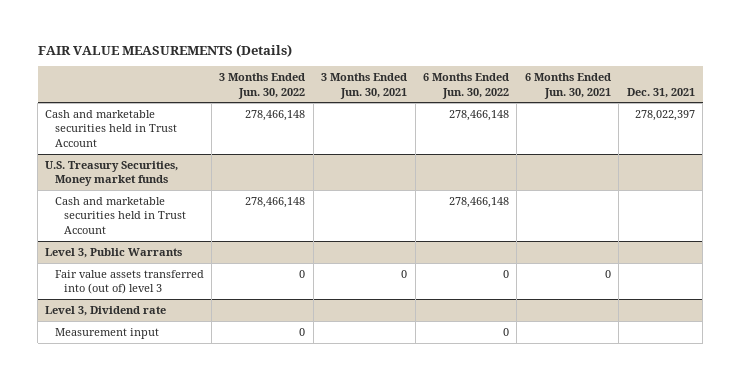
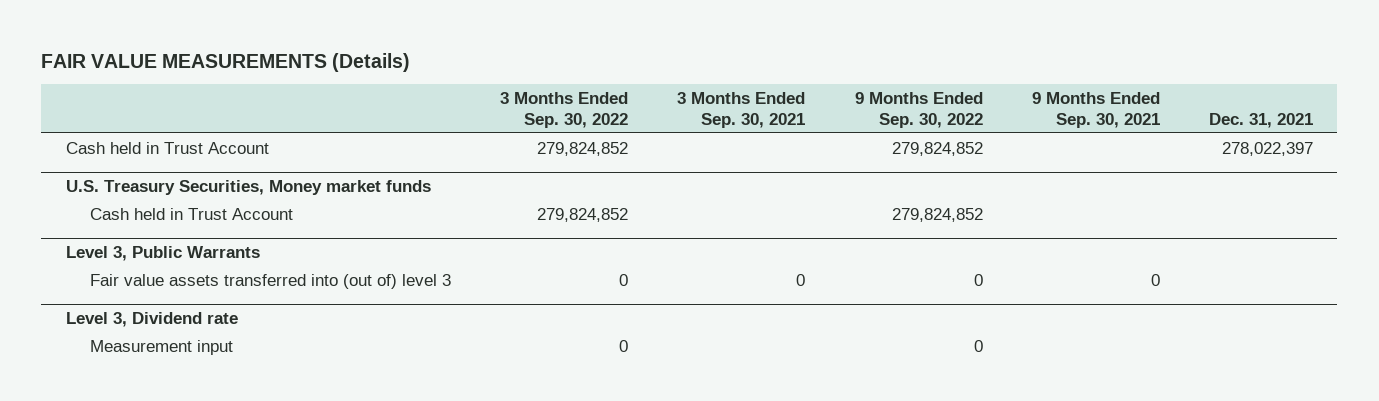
[219,73,306,99] 3 Months Ended Jun. 30, 2022 -> none
[321,73,408,99] 3 Months Ended Jun. 30, 2021 -> none
[423,73,510,99] 6 Months Ended Jun. 30, 2022 -> none
[524,73,611,99] 6 Months Ended Jun. 30, 2021 -> none
none -> [500,92,629,128] 3 Months Ended Sep. 30, 2022
none -> [677,92,806,128] 3 Months Ended Sep. 30, 2021
none -> [854,92,983,128] 9 Months Ended Sep. 30, 2022
none -> [1031,92,1160,128] 9 Months Ended Sep. 30, 2021
[45,109,177,147] Cash and marketable securities held in Trust Account -> [66,141,270,154] Cash held in Trust Account
[54,196,186,234] Cash and marketable securities held in Trust Account -> [90,207,294,220] Cash held in Trust Account

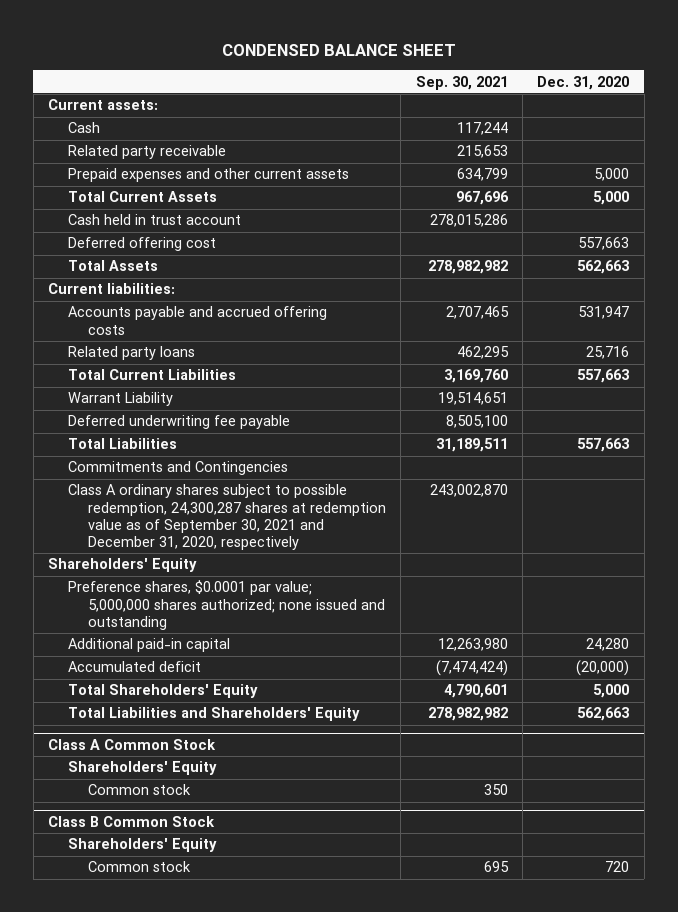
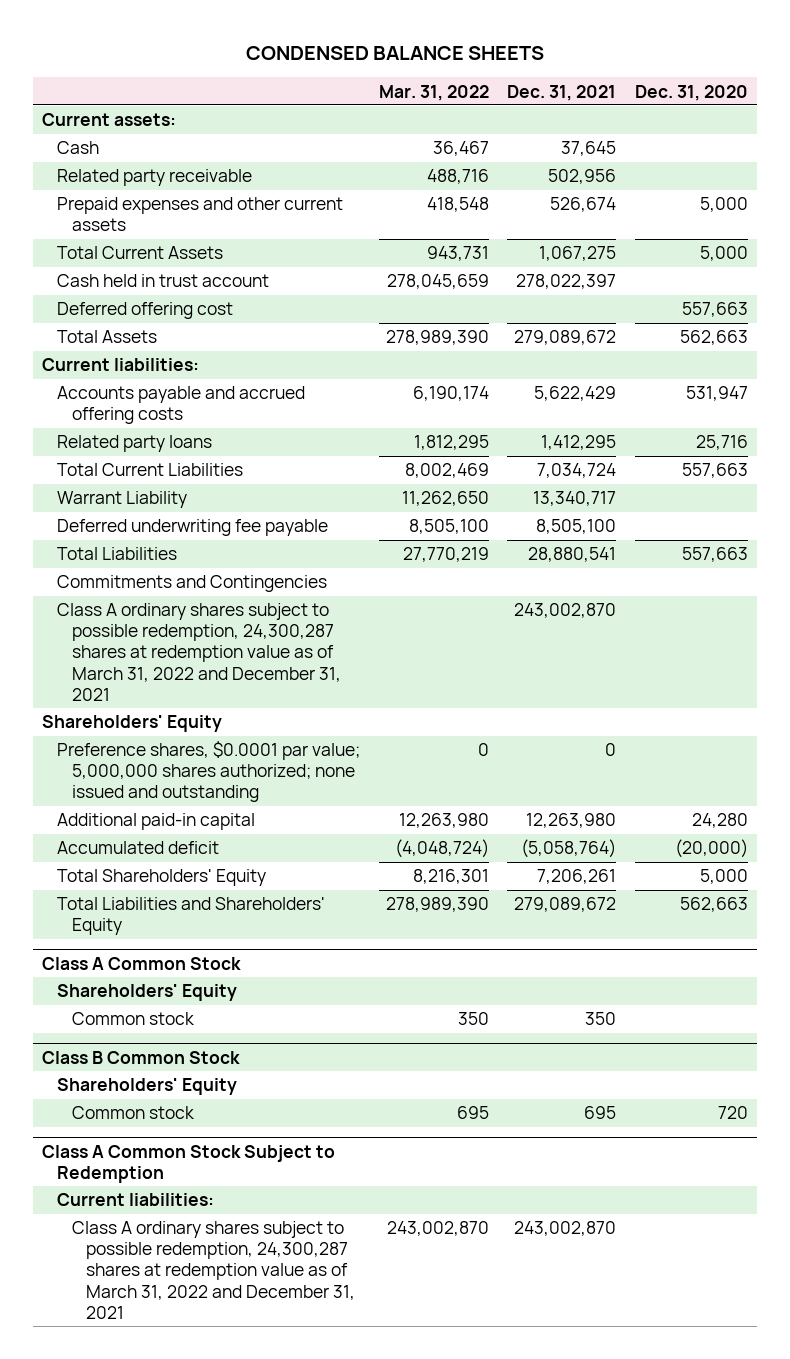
[221,43,456,56] CONDENSED BALANCE SHEET -> [246,45,545,60] CONDENSED BALANCE SHEETS
[415,75,508,90] Sep. 30, 2021 -> none
none -> [378,84,489,101] Mar. 31, 2022
none -> [507,84,617,101] Dec. 31, 2021
[68,484,386,550] Class A ordinary shares subject to possible redemption, 24,300,287 shares at redemption value as of September 30, 2021 and December 31, 2020, respectively -> [56,603,341,701] Class A ordinary shares subject to possible redemption, 24,300,287 shares at redemption value as of March 31, 2022 and December 31, 2021
none -> [42,1144,336,1183] Class A Common Stock Subject to Redemption
none -> [56,1193,214,1207] Current liabilities:
none -> [71,1221,356,1319] Class A ordinary shares subject to possible redemption, 24,300,287 shares at redemption value as of March 31, 2022 and December 31, 2021

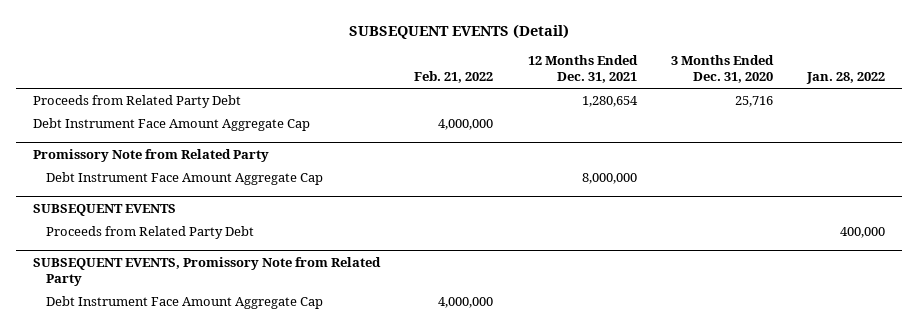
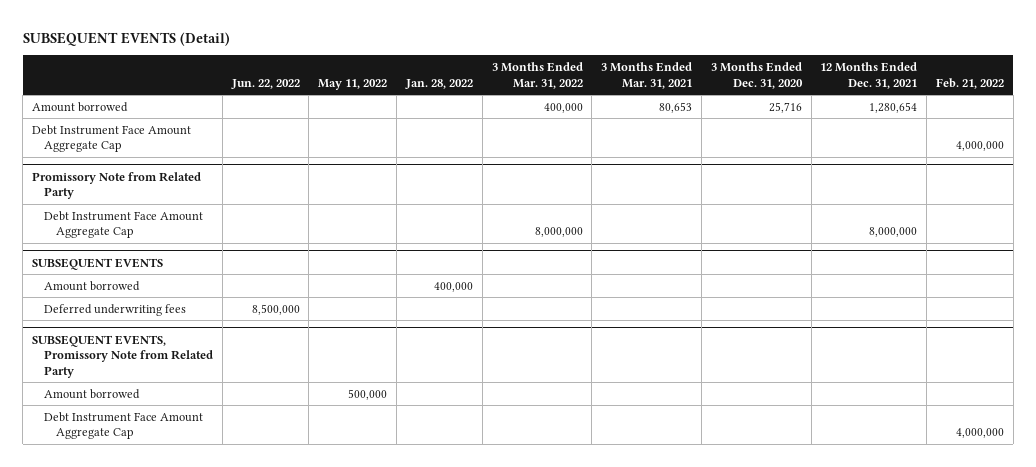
none -> [230,78,300,89] Jun. 22, 2022
none -> [318,78,388,90] May 11, 2022
none -> [491,62,583,89] 3 Months Ended Mar. 31, 2022
none -> [601,62,693,89] 3 Months Ended Mar. 31, 2021
[33,95,242,109] Proceeds from Related Party Debt -> [32,101,129,112] Amount borrowed
[46,226,255,240] Proceeds from Related Party Debt -> [44,280,141,291] Amount borrowed
none -> [44,303,187,316] Deferred underwriting fees
none -> [44,388,141,399] Amount borrowed

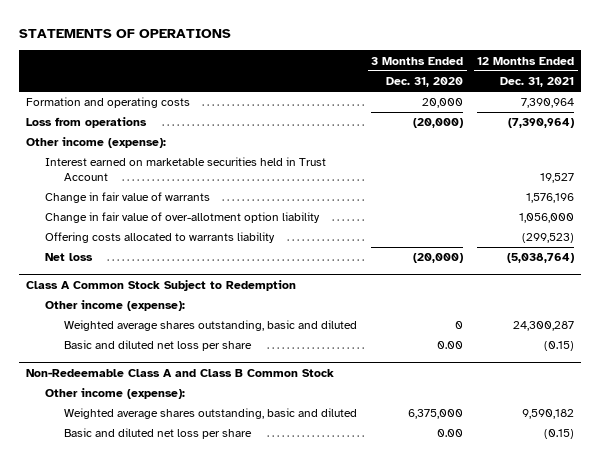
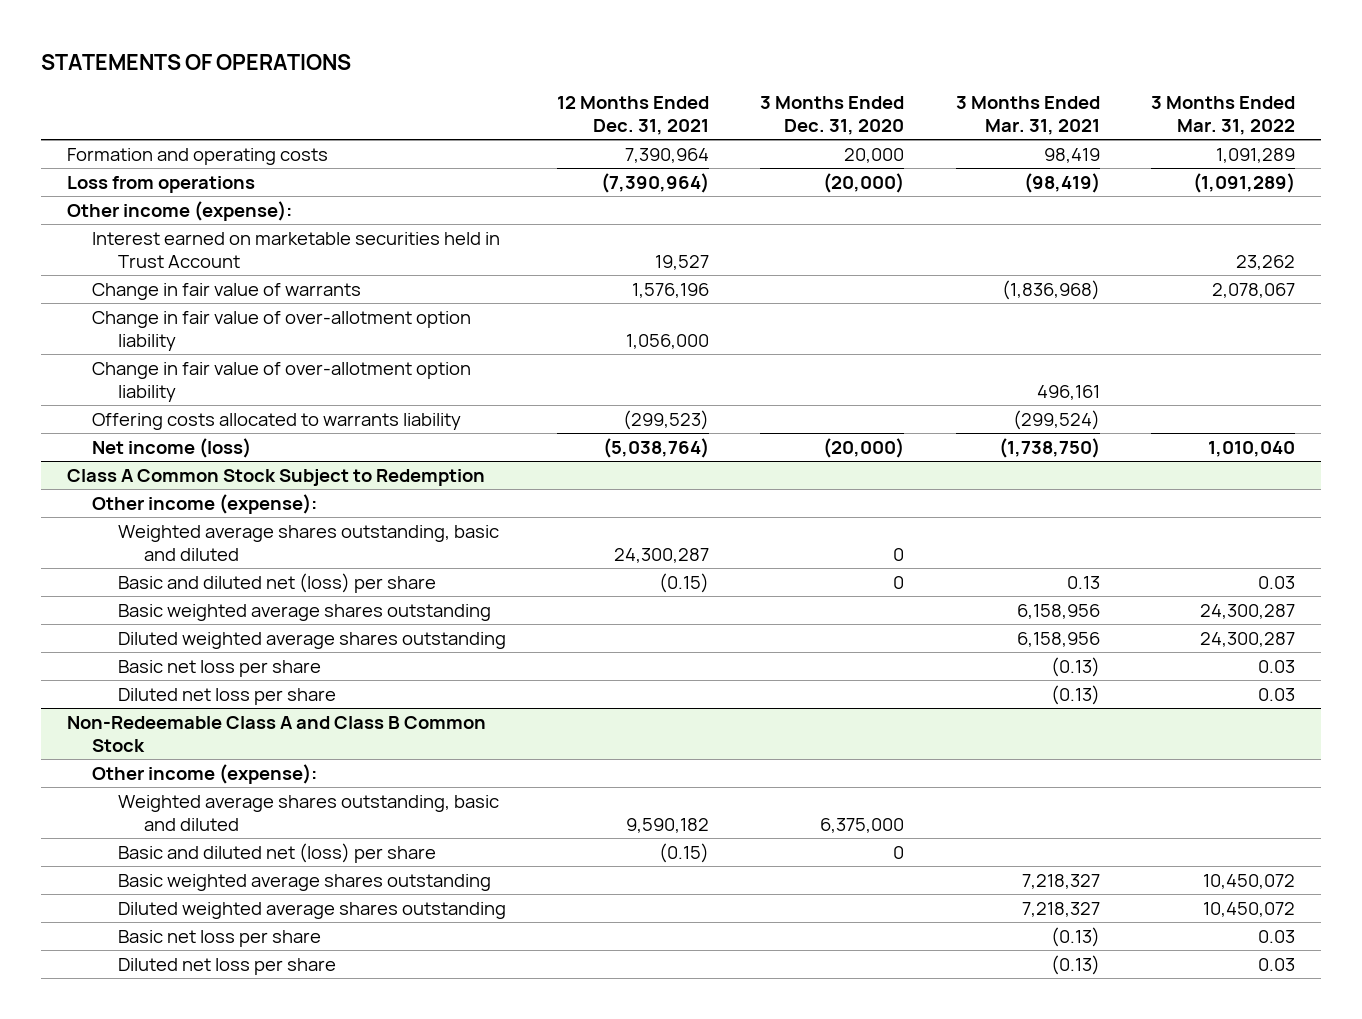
none -> [955,96,1100,136] 3 Months Ended Mar. 31, 2021
none -> [1150,96,1295,136] 3 Months Ended Mar. 31, 2022
none -> [92,361,472,402] Change in fair value of over-allotment option liability
[45,253,94,262] Net loss -> [92,437,252,458] Net income (loss)
[64,340,253,352] Basic and diluted net loss per share -> [118,572,437,593] Basic and diluted net (loss) per share
[437,341,464,350] 0.00 -> [893,575,905,589] 0
none -> [118,603,492,621] Basic weighted average shares outstanding
none -> [118,631,507,649] Diluted weighted average shares outstanding
none -> [118,659,322,677] Basic net loss per share
none -> [118,687,337,705] Diluted net loss per share
[64,428,253,440] Basic and diluted net loss per share -> [118,842,437,863] Basic and diluted net (loss) per share
[437,429,464,438] 0.00 -> [893,845,905,859] 0
none -> [118,873,492,891] Basic weighted average shares outstanding
none -> [118,901,507,919] Diluted weighted average shares outstanding
none -> [118,929,322,947] Basic net loss per share
none -> [118,957,337,975] Diluted net loss per share

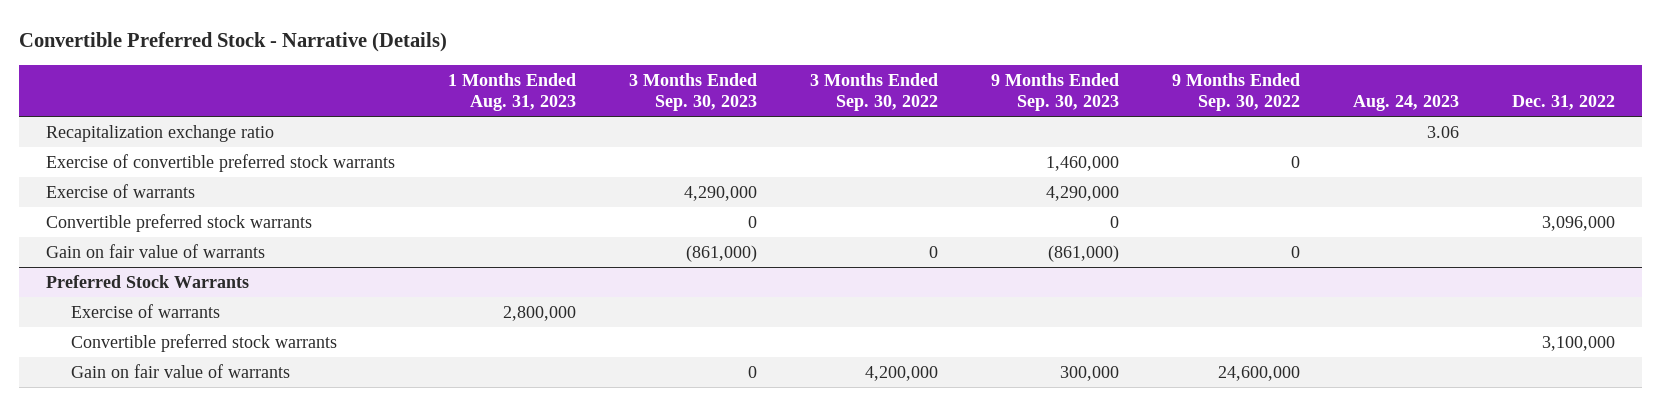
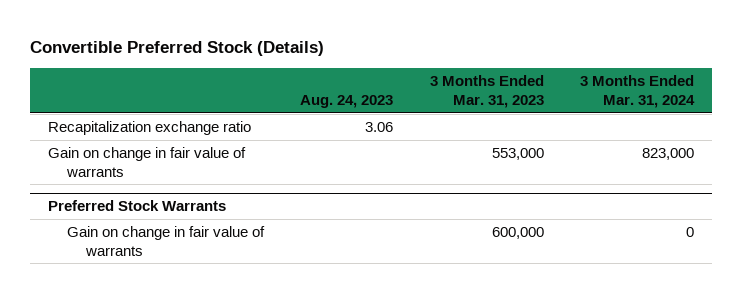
[19,32,448,53] Convertible Preferred Stock - Narrative (Details) -> [29,41,324,57] Convertible Preferred Stock (Details)
[448,72,577,112] 1 Months Ended Aug. 31, 2023 -> none
[629,72,758,112] 3 Months Ended Sep. 30, 2023 -> none
[810,72,939,112] 3 Months Ended Sep. 30, 2022 -> none
[991,72,1120,112] 9 Months Ended Sep. 30, 2023 -> none
[1172,72,1301,112] 9 Months Ended Sep. 30, 2022 -> none
[1512,95,1616,111] Dec. 31, 2022 -> none
none -> [429,75,544,108] 3 Months Ended Mar. 31, 2023
none -> [579,75,695,108] 3 Months Ended Mar. 31, 2024
[45,153,395,172] Exercise of convertible preferred stock warrants -> none
[45,183,195,198] Exercise of warrants -> none
[45,213,312,232] Convertible preferred stock warrants -> none
[45,243,265,258] Gain on fair value of warrants -> [48,147,247,177] Gain on change in fair value of warrants
[70,303,220,318] Exercise of warrants -> none
[70,333,337,352] Convertible preferred stock warrants -> none
[70,363,290,378] Gain on fair value of warrants -> [66,226,265,256] Gain on change in fair value of warrants

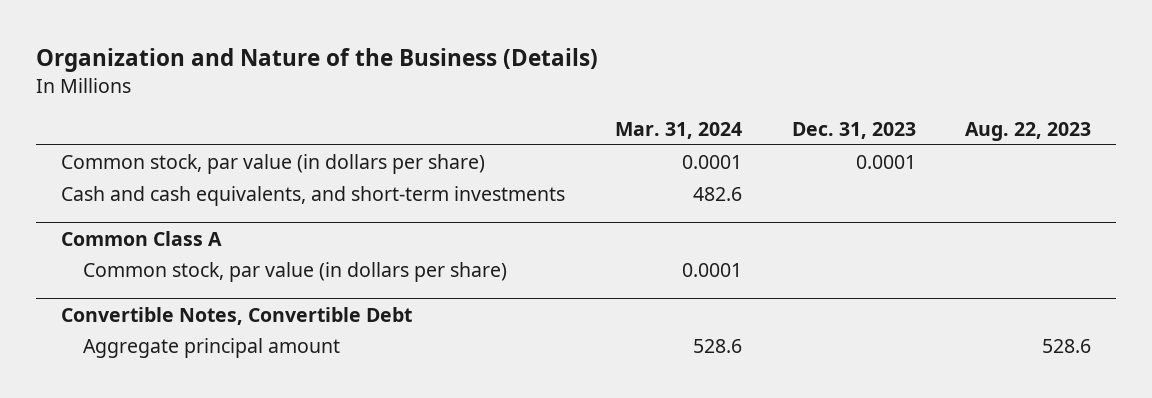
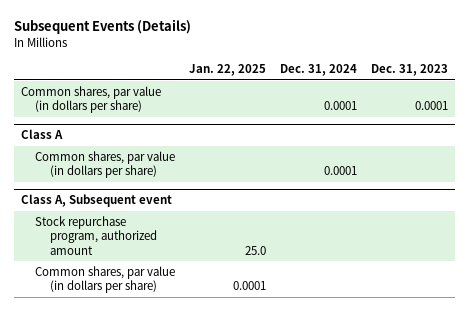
[35,48,598,73] Organization and Nature of the Business (Details) -> [13,19,191,35] Subsequent Events (Details)
[614,121,742,139] Mar. 31, 2024 -> none
[965,121,1092,141] Aug. 22, 2023 -> none
none -> [189,64,267,77] Jan. 22, 2025
none -> [280,64,358,77] Dec. 31, 2024
[60,186,565,207] Cash and cash equivalents, and short-term investments -> none
[60,306,412,325] Convertible Notes, Convertible Debt -> none
[82,338,340,359] Aggregate principal amount -> none
[60,154,485,175] Common stock, par value (in dollars per share) -> [20,85,161,114] Common shares, par value (in dollars per share)
[60,230,222,246] Common Class A -> [20,129,63,140] Class A
[82,262,507,283] Common stock, par value (in dollars per share) -> [35,150,176,179] Common shares, par value (in dollars per share)
none -> [20,194,172,208] Class A, Subsequent event
none -> [35,215,157,255] Stock repurchase program, authorized amount
none -> [35,265,176,294] Common shares, par value (in dollars per share)

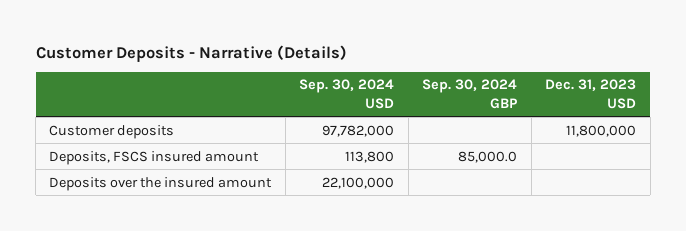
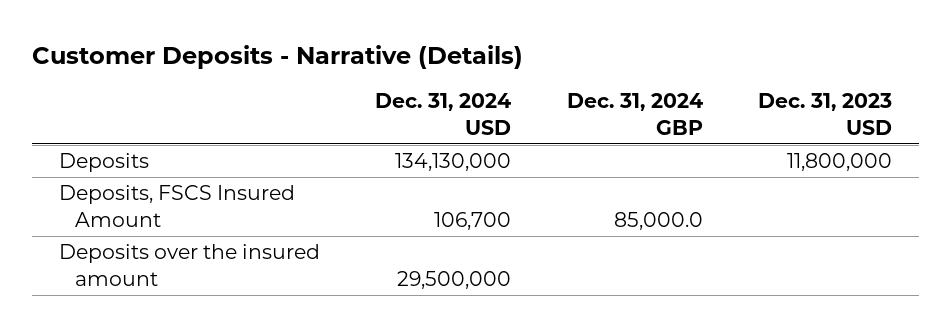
[299,79,395,109] Sep. 30, 2024 USD -> none
[422,79,518,109] Sep. 30, 2024 GBP -> none
none -> [375,93,512,135] Dec. 31, 2024 USD
none -> [566,93,703,135] Dec. 31, 2024 GBP
[49,124,175,139] Customer deposits -> [59,153,150,173] Deposits
[49,150,260,165] Deposits, FSCS insured amount -> [59,185,296,227] Deposits, FSCS Insured Amount

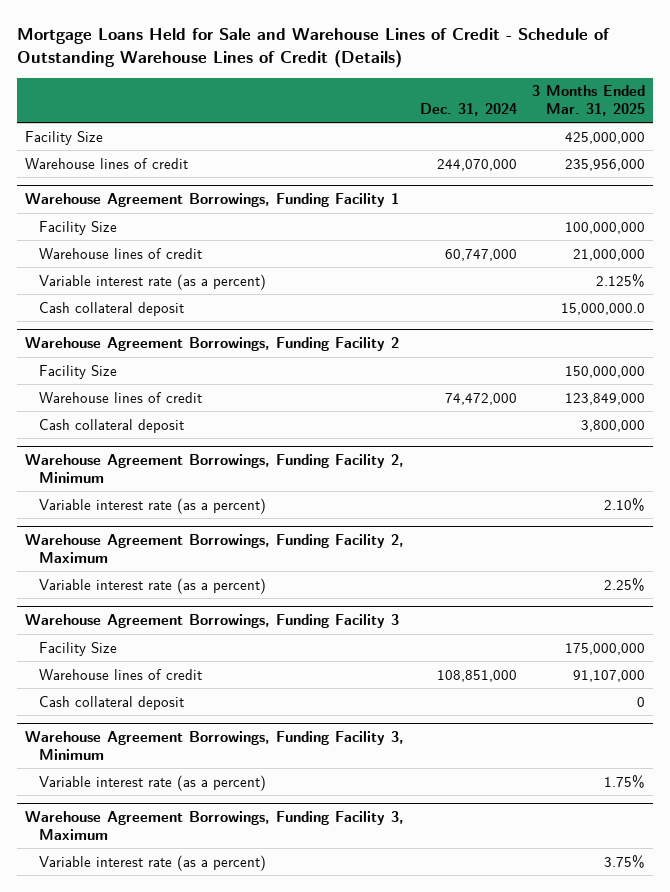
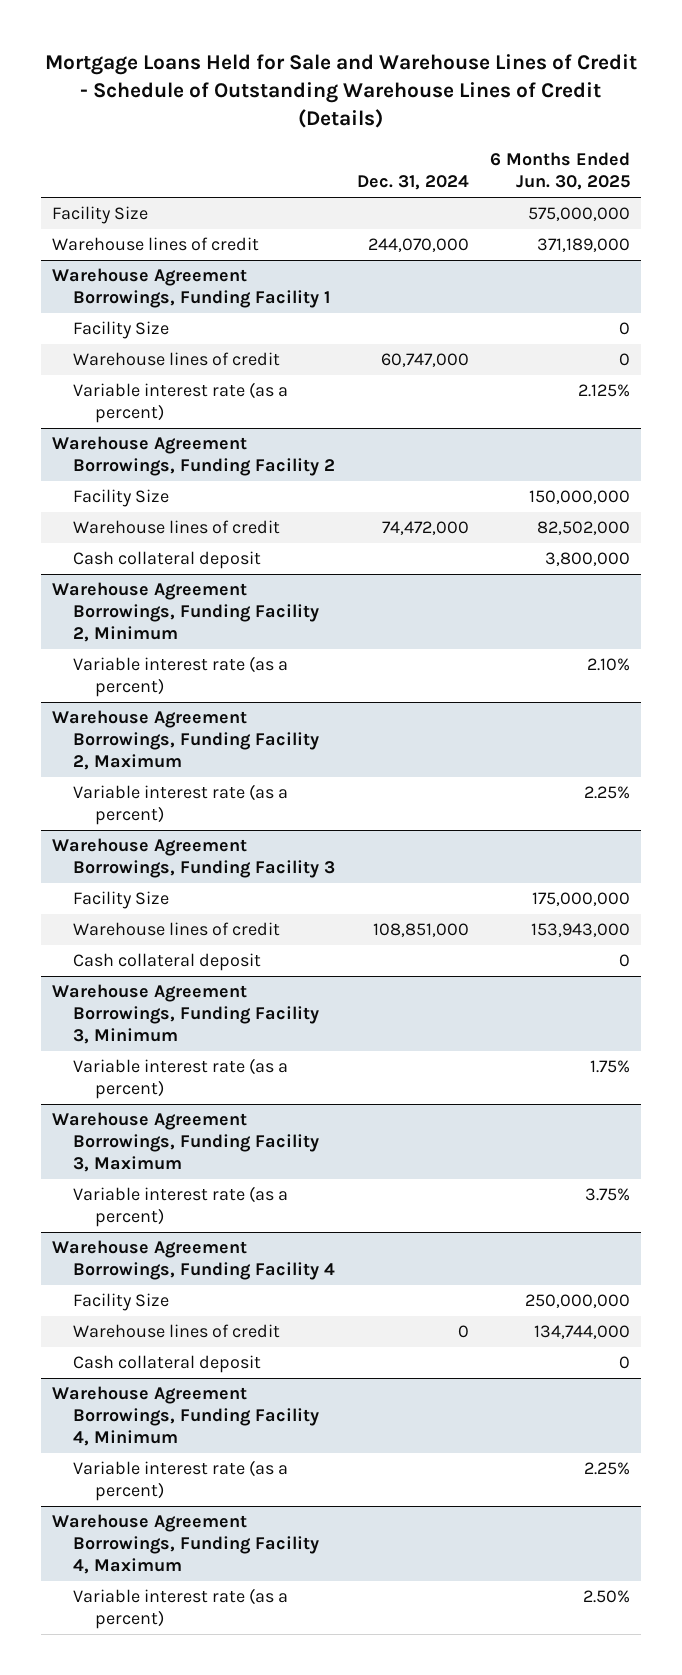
[532,85,646,116] 3 Months Ended Mar. 31, 2025 -> none
none -> [490,152,631,191] 6 Months Ended Jun. 30, 2025
[38,301,184,316] Cash collateral deposit -> none
none -> [51,1240,336,1281] Warehouse Agreement Borrowings, Funding Facility 4
none -> [73,1293,170,1312] Facility Size
none -> [73,1324,281,1339] Warehouse lines of credit
none -> [73,1355,262,1374] Cash collateral deposit
none -> [51,1386,320,1447] Warehouse Agreement Borrowings, Funding Facility 4, Minimum
none -> [73,1460,289,1502] Variable interest rate (as a percent)
none -> [51,1514,320,1575] Warehouse Agreement Borrowings, Funding Facility 4, Maximum
none -> [73,1588,289,1630] Variable interest rate (as a percent)

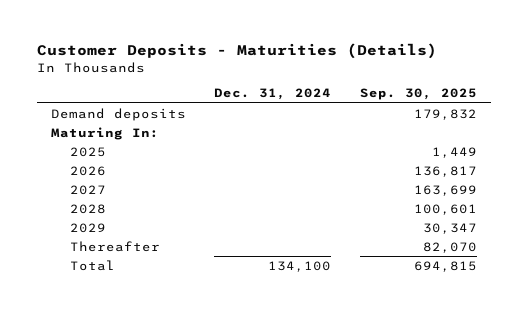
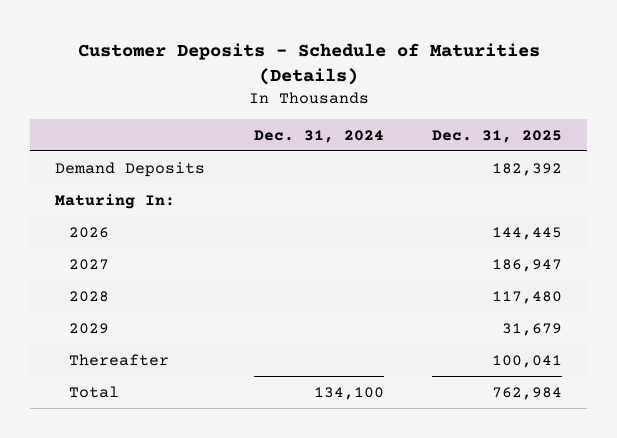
[36,43,437,60] Customer Deposits - Maturities (Details) -> [77,42,540,86] Customer Deposits - Schedule of Maturities (Details)
[359,88,477,101] Sep. 30, 2025 -> none
none -> [432,129,563,143] Dec. 31, 2025
[50,107,186,121] Demand deposits -> [54,161,205,177] Demand Deposits
[69,146,106,157] 2025 -> none

